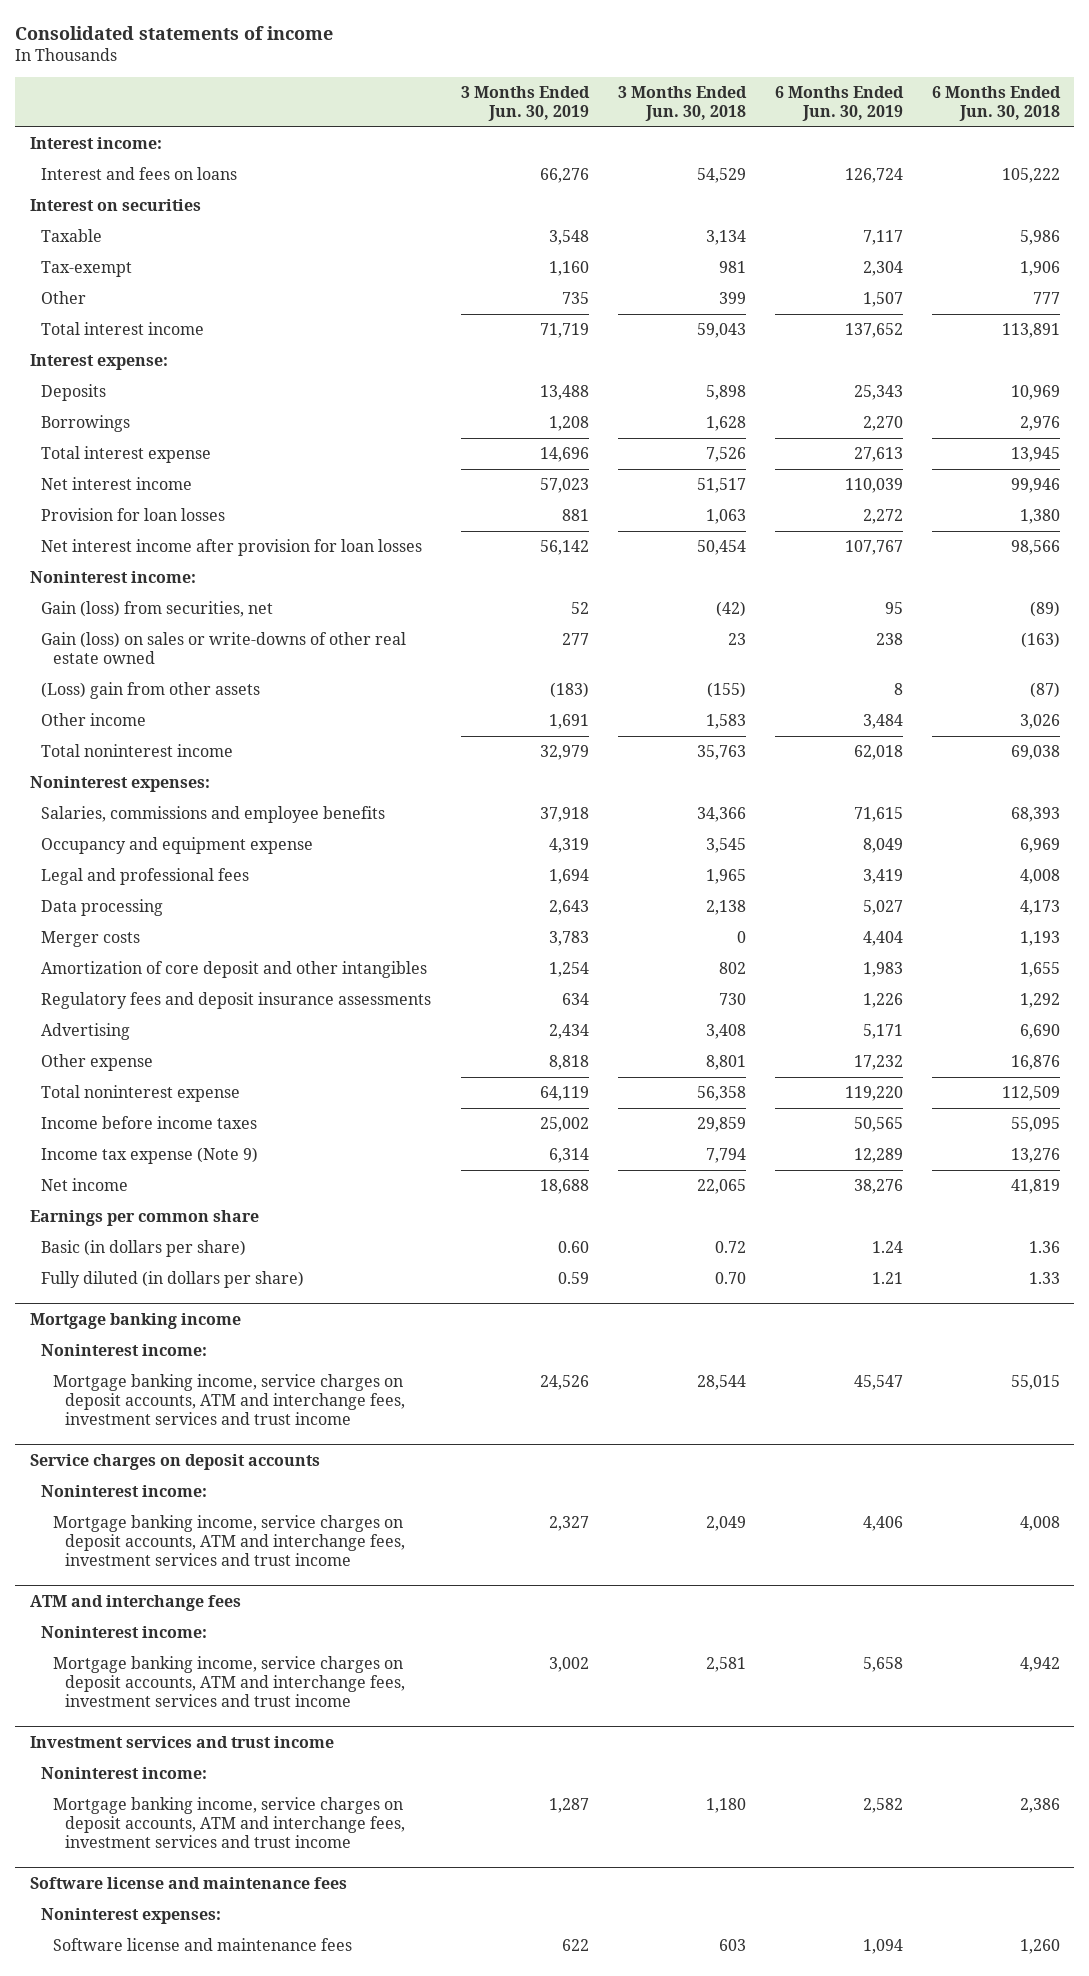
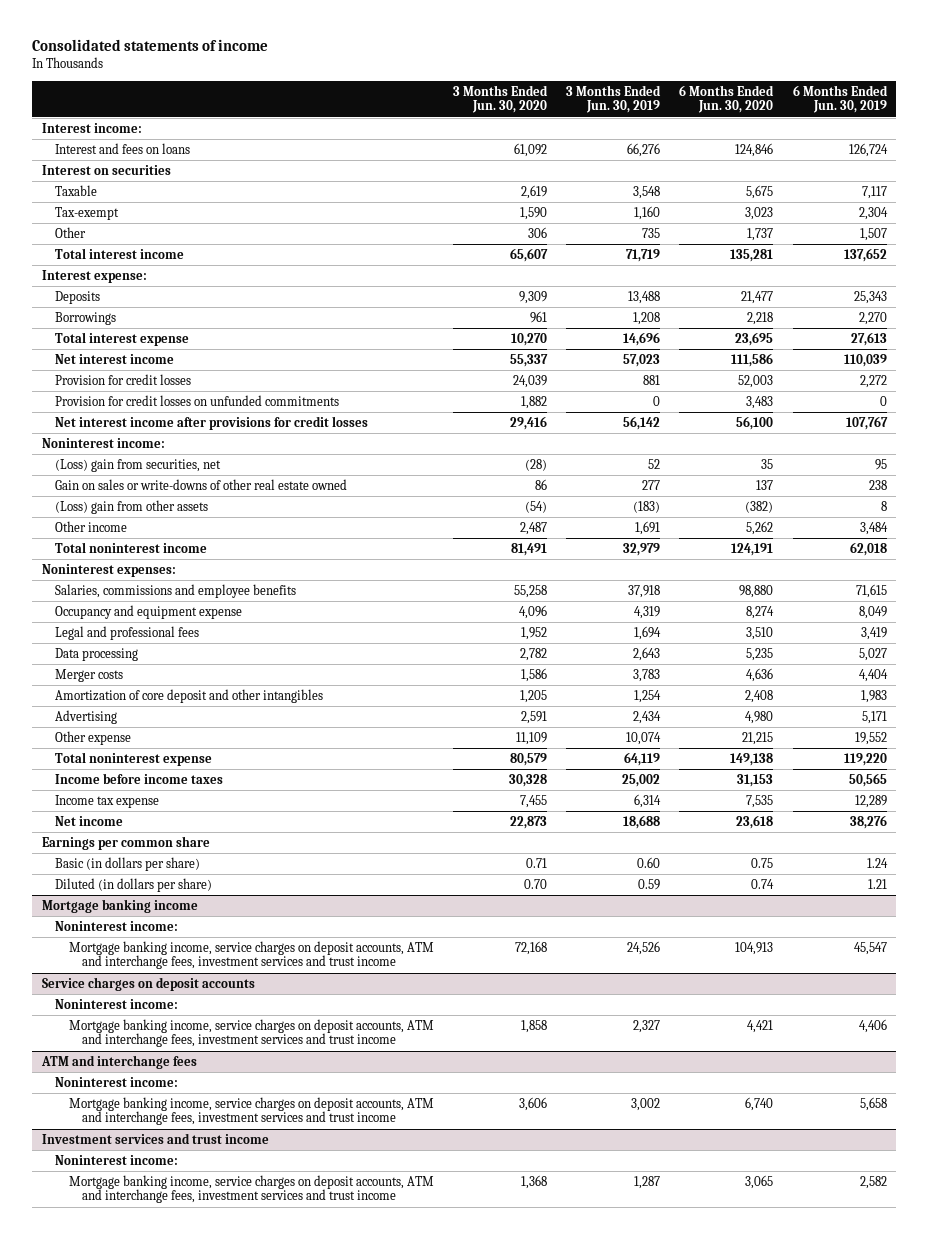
[617,85,747,121] 3 Months Ended Jun. 30, 2018 -> none
[931,85,1061,121] 6 Months Ended Jun. 30, 2018 -> none
none -> [452,84,548,114] 3 Months Ended Jun. 30, 2020
none -> [679,84,775,114] 6 Months Ended Jun. 30, 2020
[41,508,226,522] Provision for loan losses -> [55,373,192,385] Provision for credit losses
none -> [55,394,340,406] Provision for credit losses on unfunded commitments
[41,539,423,557] Net interest income after provision for loan losses -> [55,415,369,430] Net interest income after provisions for credit losses
[41,601,274,618] Gain (loss) from securities, net -> [55,458,222,472] (Loss) gain from securities, net
[41,632,407,665] Gain (loss) on sales or write-downs of other real estate owned -> [55,478,348,490] Gain on sales or write-downs of other real estate owned
[41,992,432,1010] Regulatory fees and deposit insurance assessments -> none
[548,1055,589,1071] 8,818 -> [626,731,662,745] 10,074
[853,1055,903,1071] 17,232 -> [854,731,887,745] 19,552
[41,1147,259,1165] Income tax expense (Note 9) -> [55,794,160,808] Income tax expense
[41,1271,305,1289] Fully diluted (in dollars per share) -> [55,877,213,892] Diluted (in dollars per share)
[29,1876,347,1889] Software license and maintenance fees -> none
[41,1908,222,1925] Noninterest expenses: -> none
[53,1938,353,1952] Software license and maintenance fees -> none

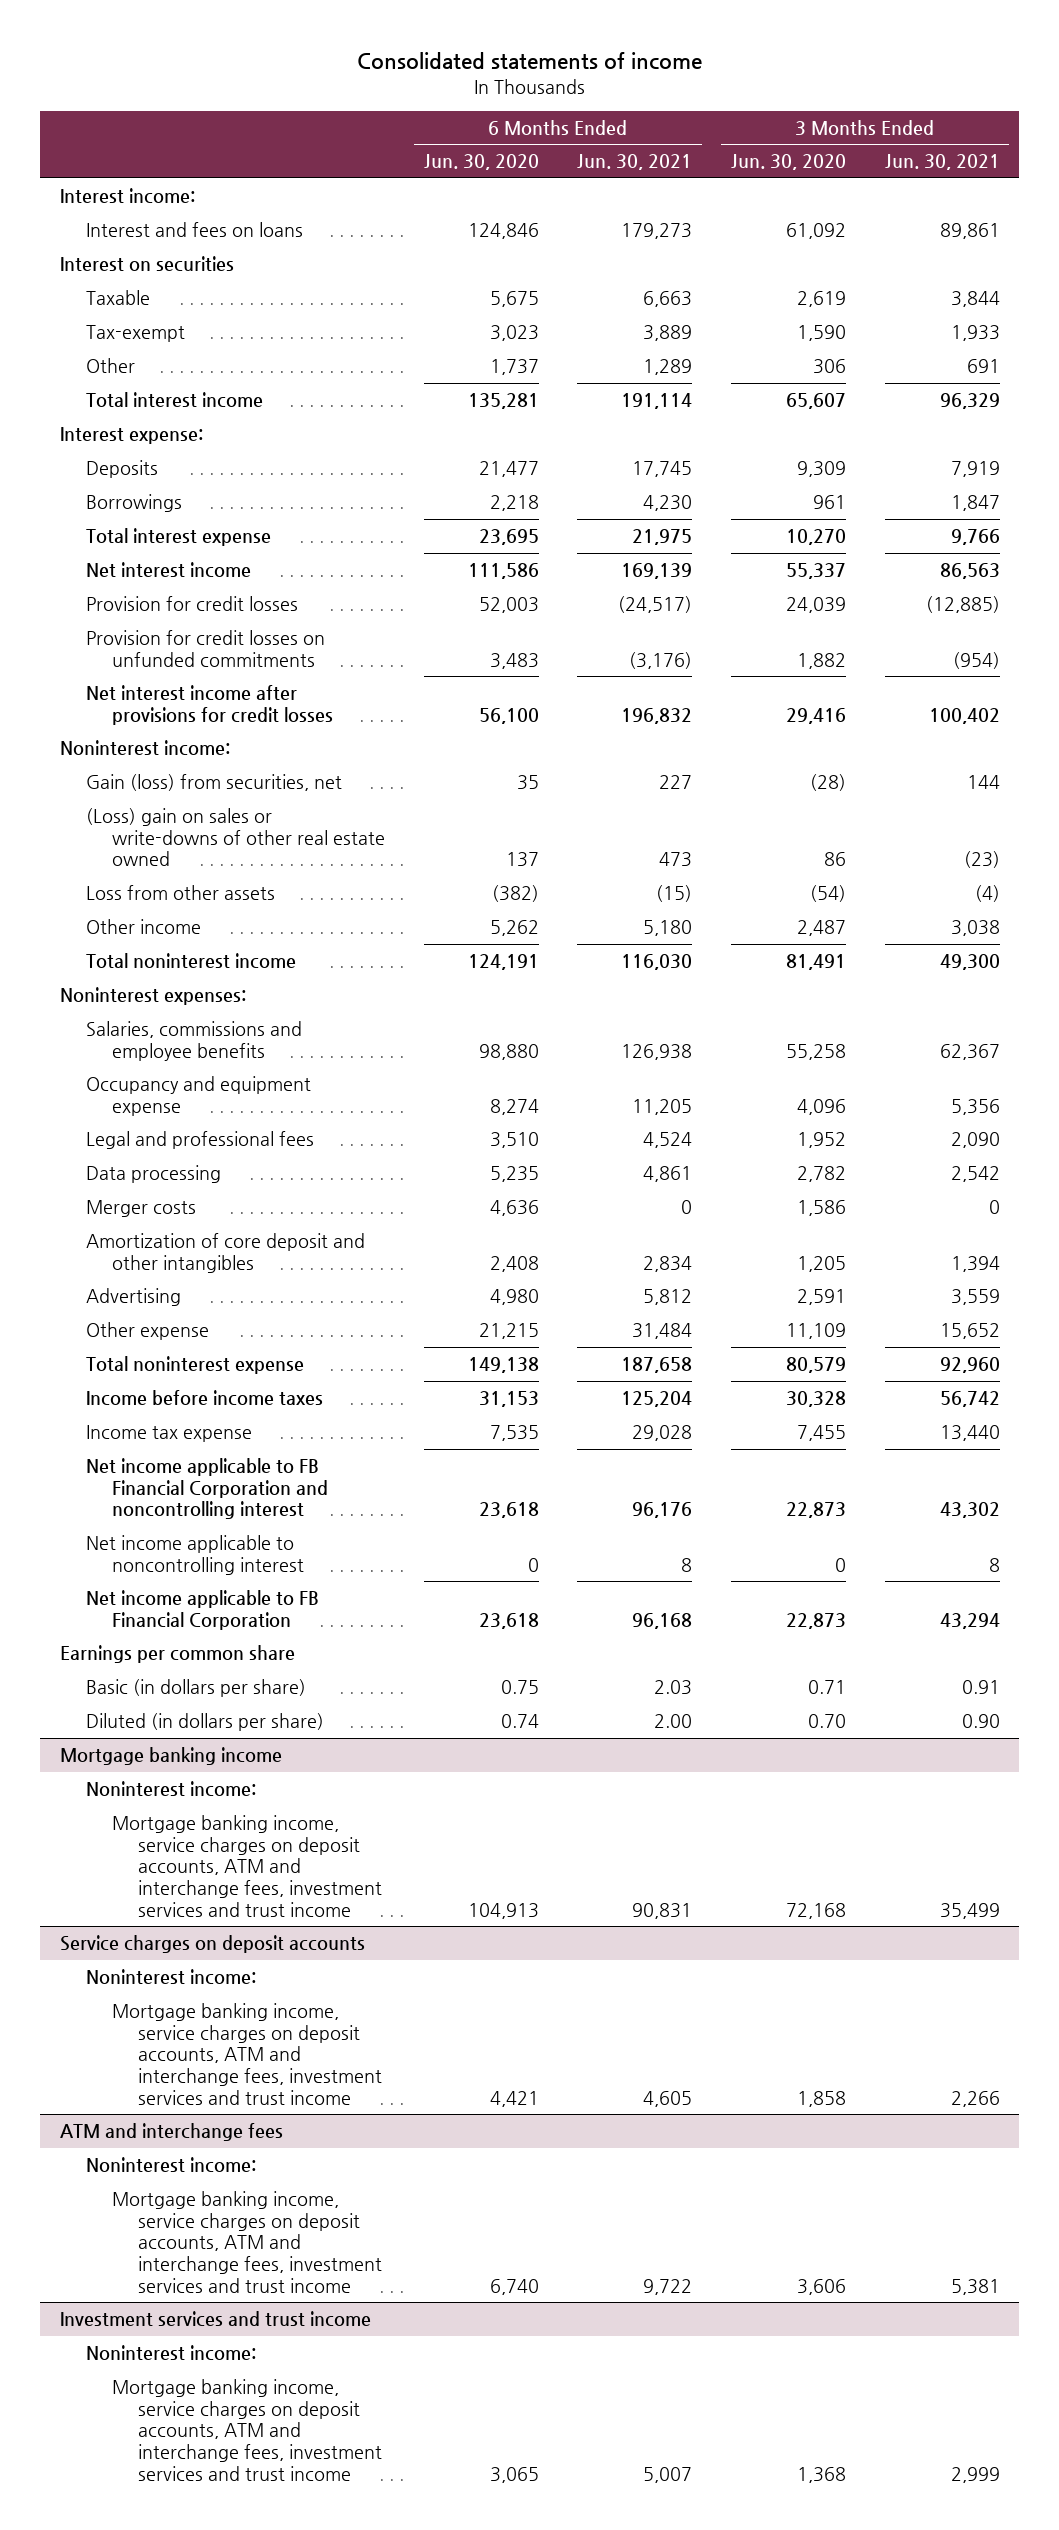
[566,84,662,114] 3 Months Ended Jun. 30, 2019 -> none
[792,84,888,114] 6 Months Ended Jun. 30, 2019 -> none
none -> [577,154,693,171] Jun. 30, 2021
none -> [884,154,1000,171] Jun. 30, 2021
[55,458,222,472] (Loss) gain from securities, net -> [85,774,342,792] Gain (loss) from securities, net
[55,478,348,490] Gain on sales or write-downs of other real estate owned -> [85,808,385,867] (Loss) gain on sales or write-downs of other real estate owned
[55,499,209,514] (Loss) gain from other assets -> [85,885,275,901] Loss from other assets
none -> [85,1458,328,1520] Net income applicable to FB Financial Corporation and noncontrolling interest
none -> [85,1535,304,1575] Net income applicable to noncontrolling interest
[55,815,124,826] Net income -> [85,1590,319,1630] Net income applicable to FB Financial Corporation

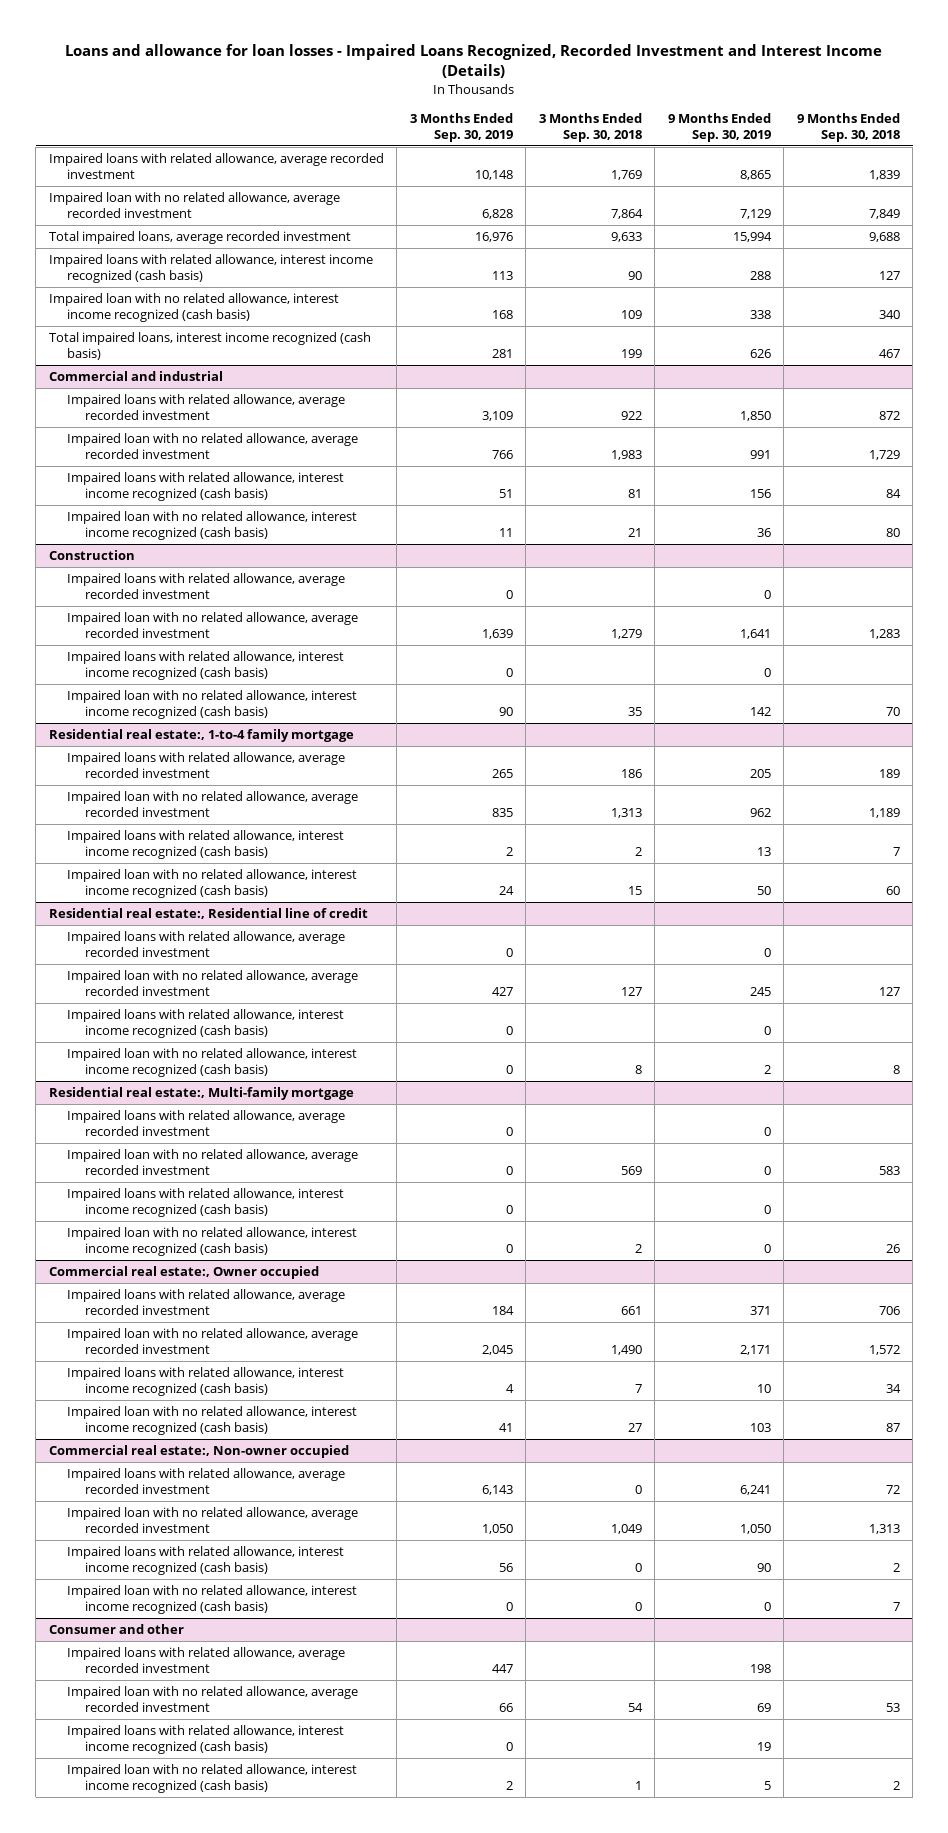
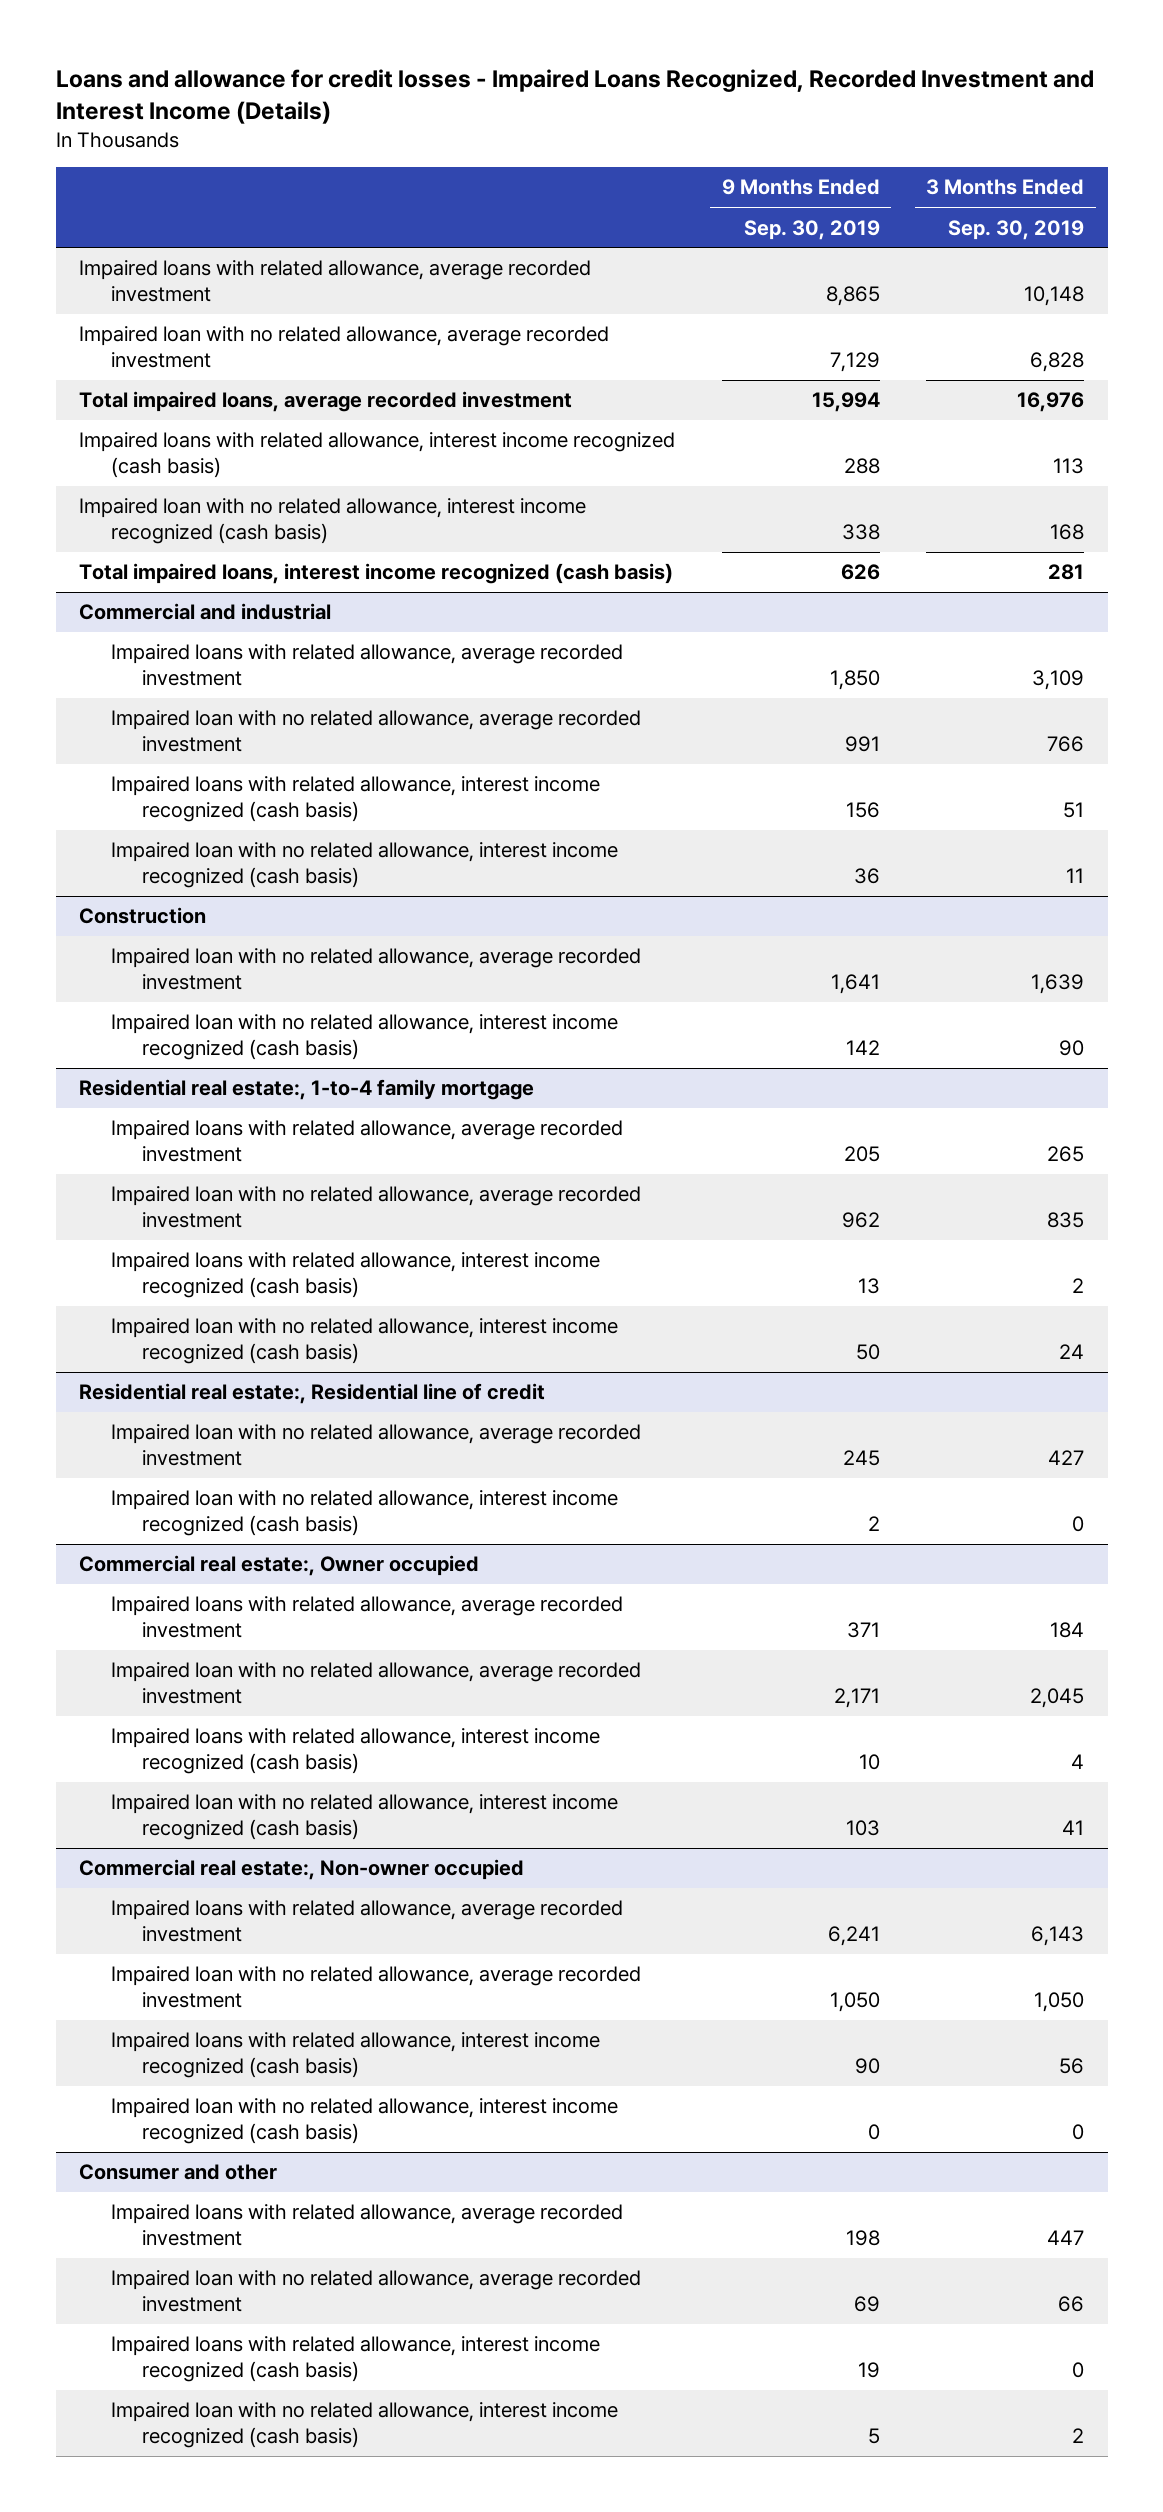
[65,43,883,79] Loans and allowance for loan losses - Impaired Loans Recognized, Recorded Investment and Interest Income (Details) -> [55,69,1094,125] Loans and allowance for credit losses - Impaired Loans Recognized, Recorded Investment and Interest Income (Details)
[538,112,642,142] 3 Months Ended Sep. 30, 2018 -> none
[796,112,900,142] 9 Months Ended Sep. 30, 2018 -> none
[66,572,345,600] Impaired loans with related allowance, average recorded investment -> none
[66,650,344,681] Impaired loans with related allowance, interest income recognized (cash basis) -> none
[66,930,345,958] Impaired loans with related allowance, average recorded investment -> none
[66,1008,344,1039] Impaired loans with related allowance, interest income recognized (cash basis) -> none
[48,1086,354,1100] Residential real estate:, Multi-family mortgage -> none
[66,1109,345,1137] Impaired loans with related allowance, average recorded investment -> none
[66,1148,358,1176] Impaired loan with no related allowance, average recorded investment -> none
[66,1187,344,1218] Impaired loans with related allowance, interest income recognized (cash basis) -> none
[66,1226,357,1257] Impaired loan with no related allowance, interest income recognized (cash basis) -> none

